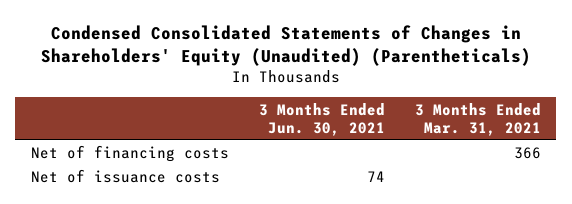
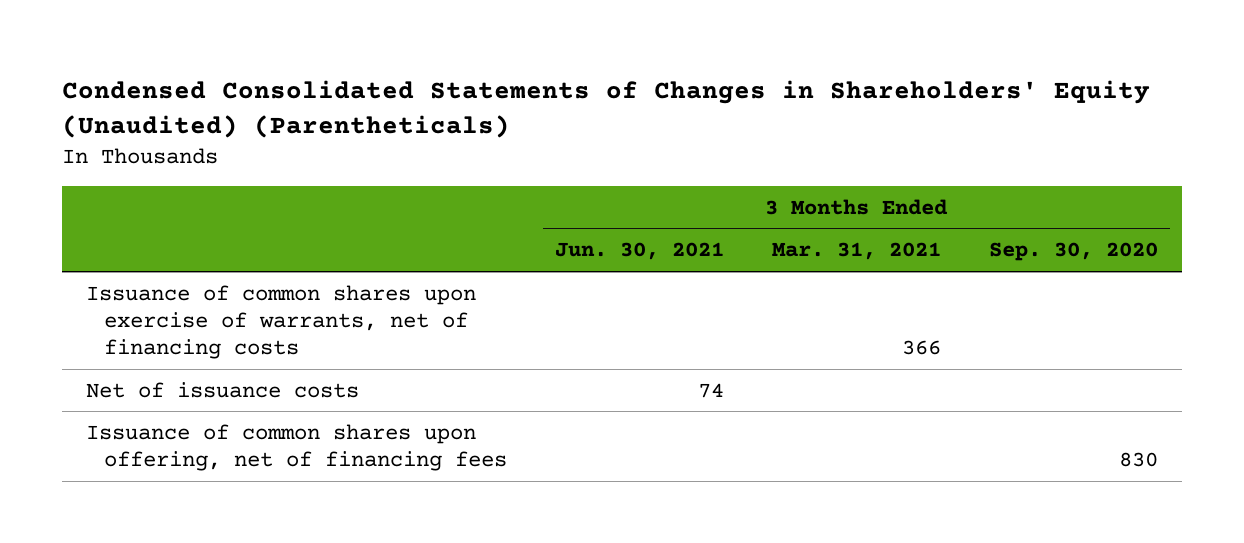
none -> [988,242,1158,262] Sep. 30, 2020
[30,145,229,163] Net of financing costs -> [86,284,477,360] Issuance of common shares upon exercise of warrants, net of financing costs
none -> [86,423,507,472] Issuance of common shares upon offering, net of financing fees

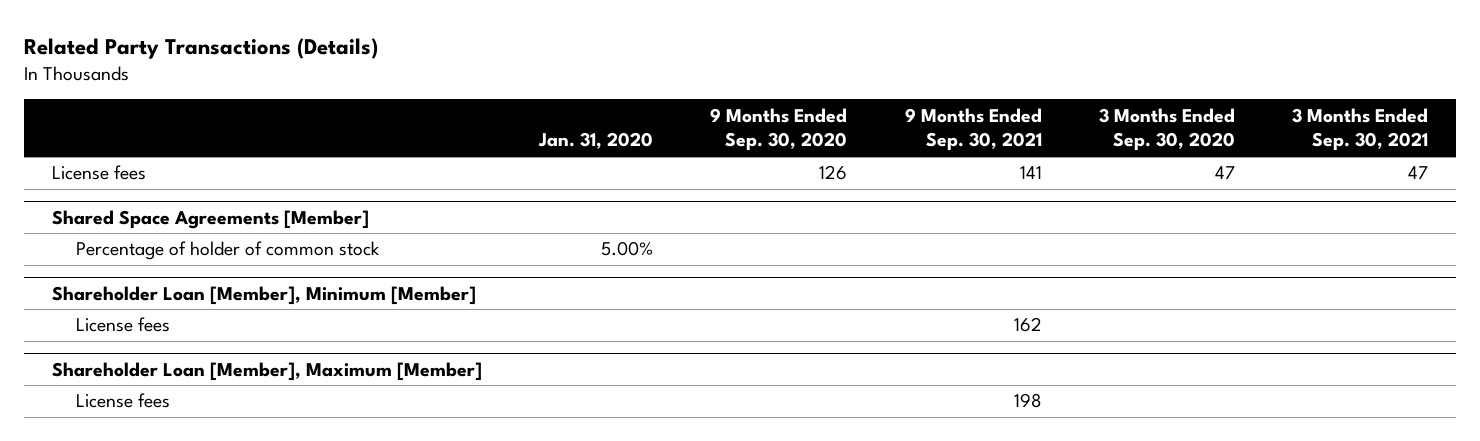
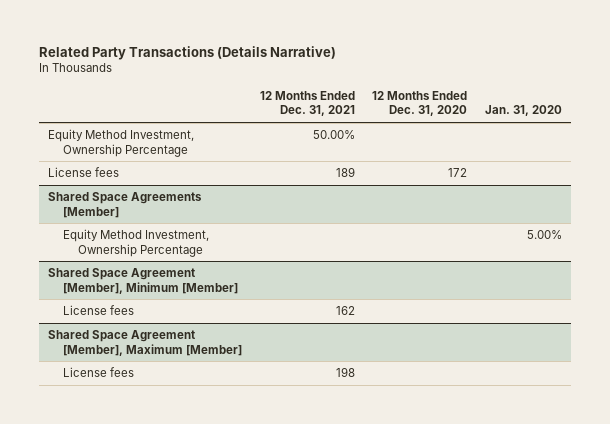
[23,37,378,59] Related Party Transactions (Details) -> [39,46,337,61] Related Party Transactions (Details Narrative)
[710,107,848,152] 9 Months Ended Sep. 30, 2020 -> none
[904,107,1042,152] 9 Months Ended Sep. 30, 2021 -> none
[1098,107,1235,152] 3 Months Ended Sep. 30, 2020 -> none
[1291,107,1428,152] 3 Months Ended Sep. 30, 2021 -> none
none -> [259,90,355,117] 12 Months Ended Dec. 31, 2021
none -> [372,90,468,117] 12 Months Ended Dec. 31, 2020
none -> [48,128,195,157] Equity Method Investment, Ownership Percentage
[52,285,477,305] Shareholder Loan [Member], Minimum [Member] -> none
[75,317,170,333] License fees -> none
[52,361,483,381] Shareholder Loan [Member], Maximum [Member] -> none
[75,393,170,409] License fees -> none
[75,241,380,261] Percentage of holder of common stock -> [63,228,210,257] Equity Method Investment, Ownership Percentage
none -> [48,267,239,294] Shared Space Agreement [Member], Minimum [Member]
none -> [63,304,135,315] License fees
none -> [48,329,243,356] Shared Space Agreement [Member], Maximum [Member]
none -> [63,366,135,377] License fees

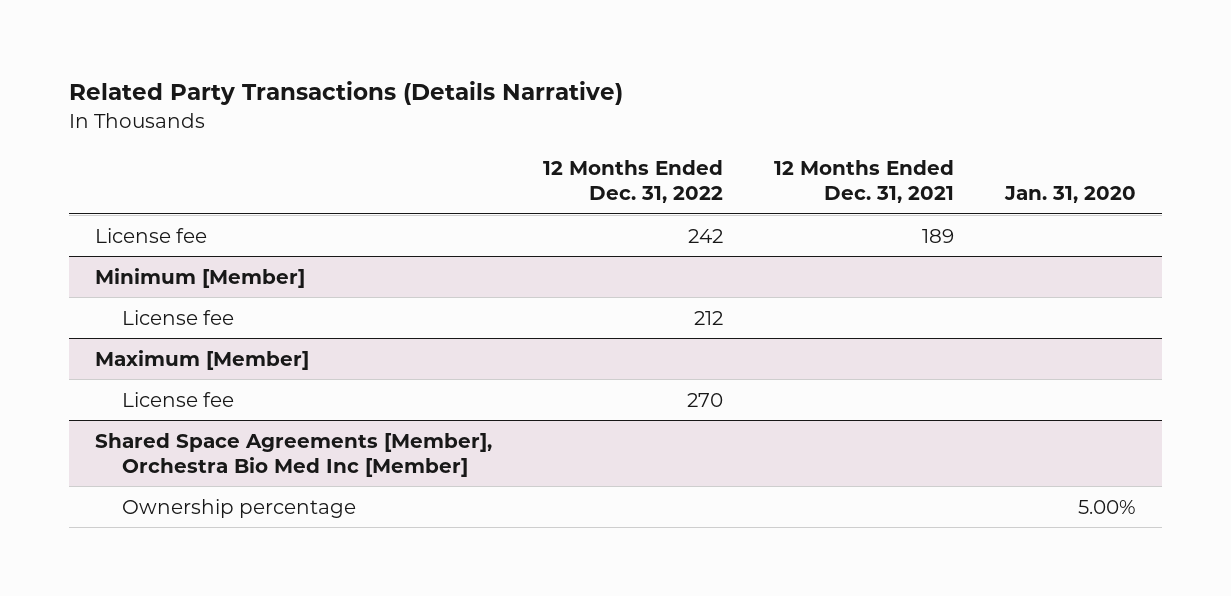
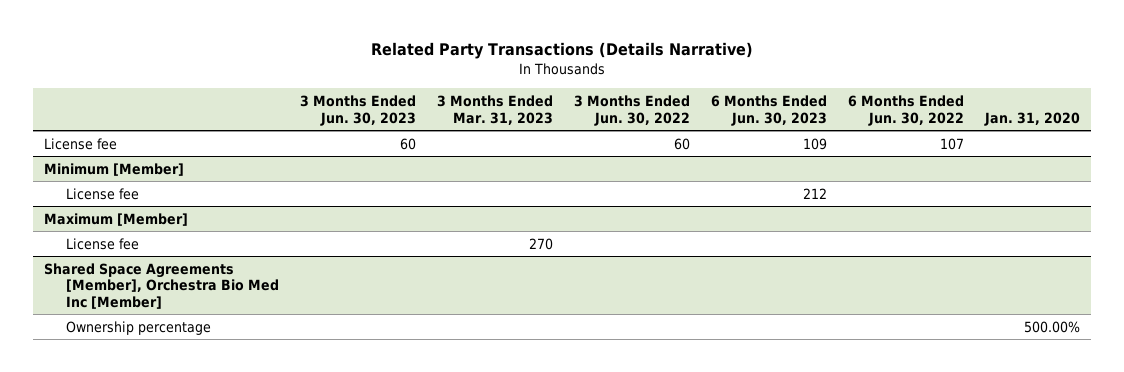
[542,160,723,204] 12 Months Ended Dec. 31, 2022 -> none
[774,160,955,204] 12 Months Ended Dec. 31, 2021 -> none
none -> [299,95,416,126] 3 Months Ended Jun. 30, 2023
none -> [437,95,554,125] 3 Months Ended Mar. 31, 2023
none -> [574,95,691,126] 3 Months Ended Jun. 30, 2022
none -> [711,95,828,126] 6 Months Ended Jun. 30, 2023
none -> [848,95,965,126] 6 Months Ended Jun. 30, 2022
[1078,499,1137,514] 5.00% -> [1024,320,1081,333] 500.00%

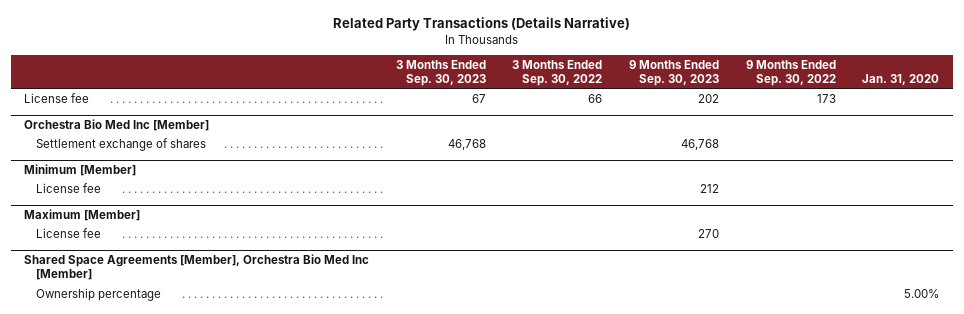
[299,95,416,126] 3 Months Ended Jun. 30, 2023 -> none
[437,95,554,125] 3 Months Ended Mar. 31, 2023 -> none
[574,95,691,126] 3 Months Ended Jun. 30, 2022 -> none
[711,95,828,126] 6 Months Ended Jun. 30, 2023 -> none
[848,95,965,126] 6 Months Ended Jun. 30, 2022 -> none
none -> [395,59,486,87] 3 Months Ended Sep. 30, 2023
none -> [512,59,603,87] 3 Months Ended Sep. 30, 2022
none -> [629,59,720,87] 9 Months Ended Sep. 30, 2023
none -> [745,59,836,87] 9 Months Ended Sep. 30, 2022
none -> [24,118,210,131] Orchestra Bio Med Inc [Member]
none -> [35,137,206,151] Settlement exchange of shares
[1024,320,1081,333] 500.00% -> [904,288,940,298] 5.00%

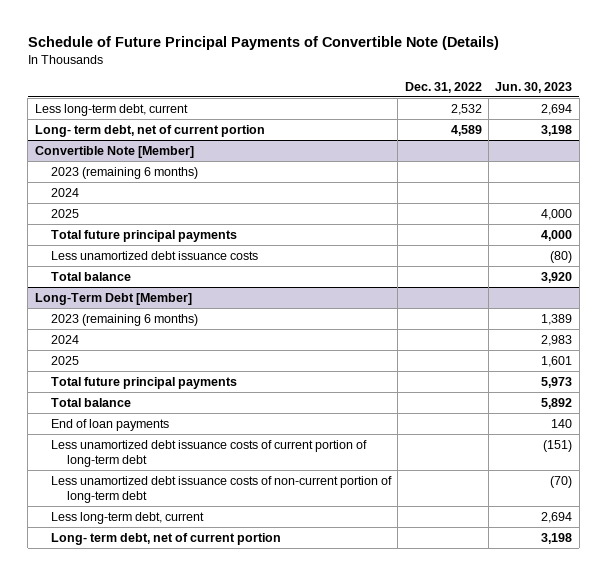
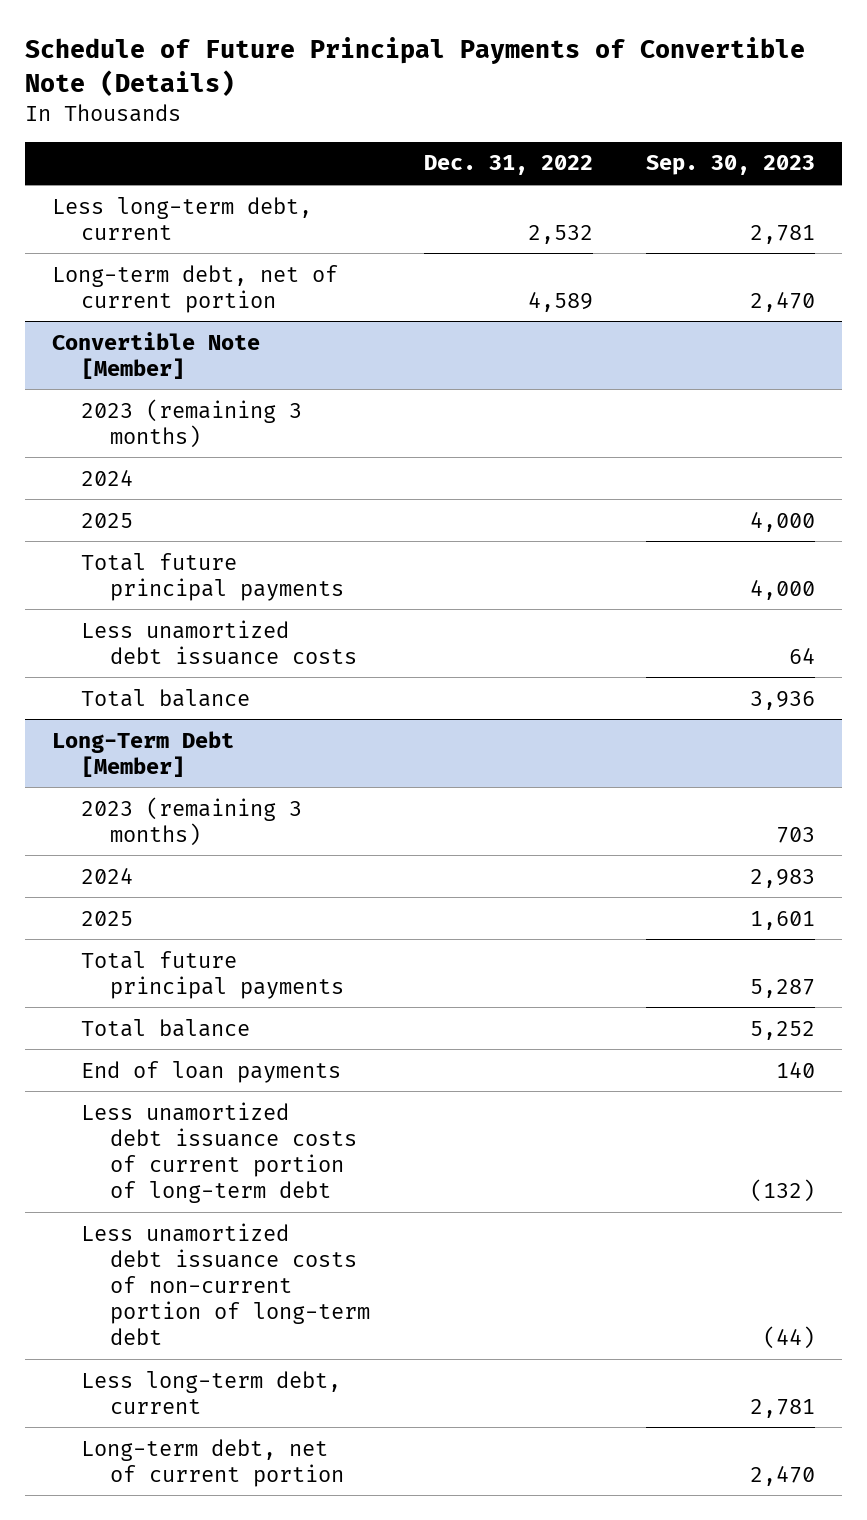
[495,81,573,93] Jun. 30, 2023 -> none
none -> [646,155,816,176] Sep. 30, 2023
[34,124,265,137] Long- term debt, net of current portion -> [51,264,338,313] Long-term debt, net of current portion
[50,166,198,179] 2023 (remaining 6 months) -> [81,398,303,448] 2023 (remaining 3 months)
[50,313,198,326] 2023 (remaining 6 months) -> [81,796,303,846] 2023 (remaining 3 months)
[50,532,281,545] Long- term debt, net of current portion -> [81,1438,345,1487] Long-term debt, net of current portion

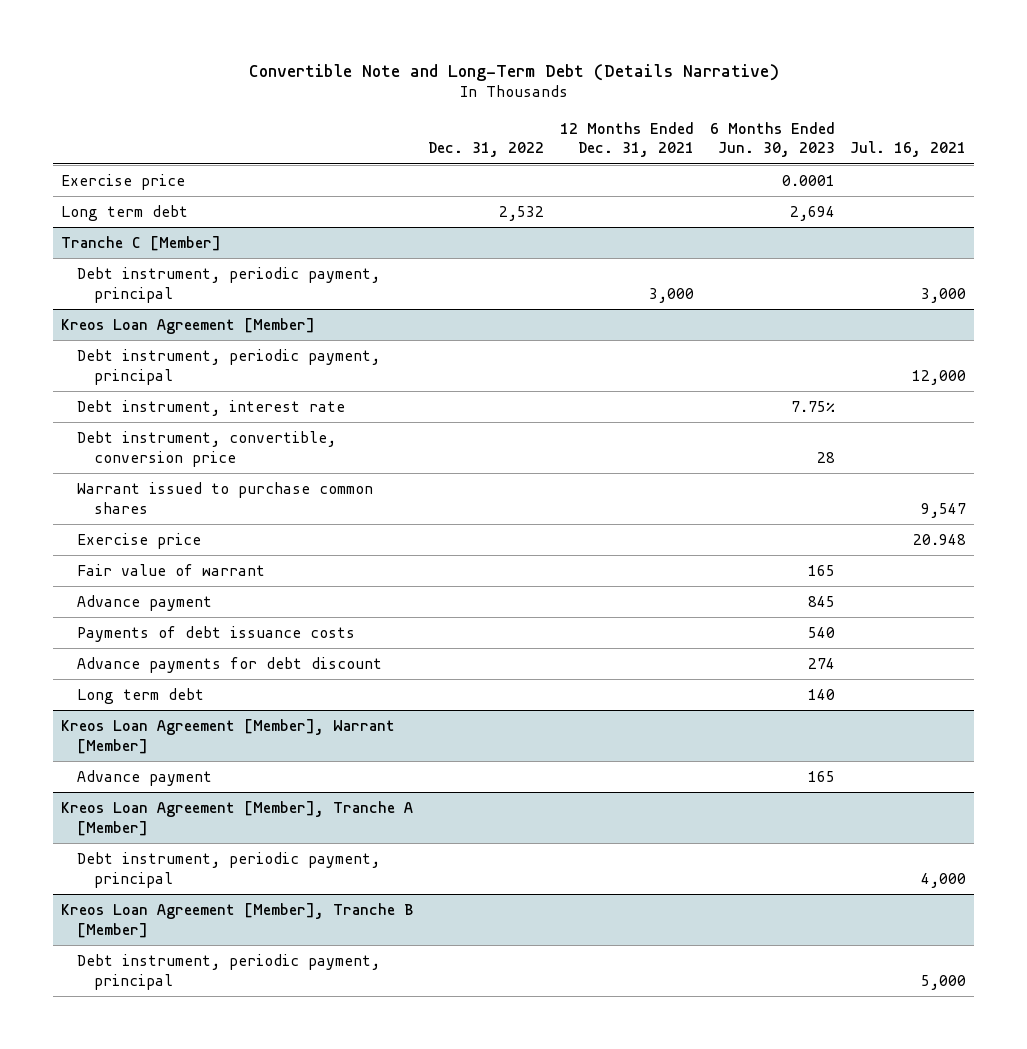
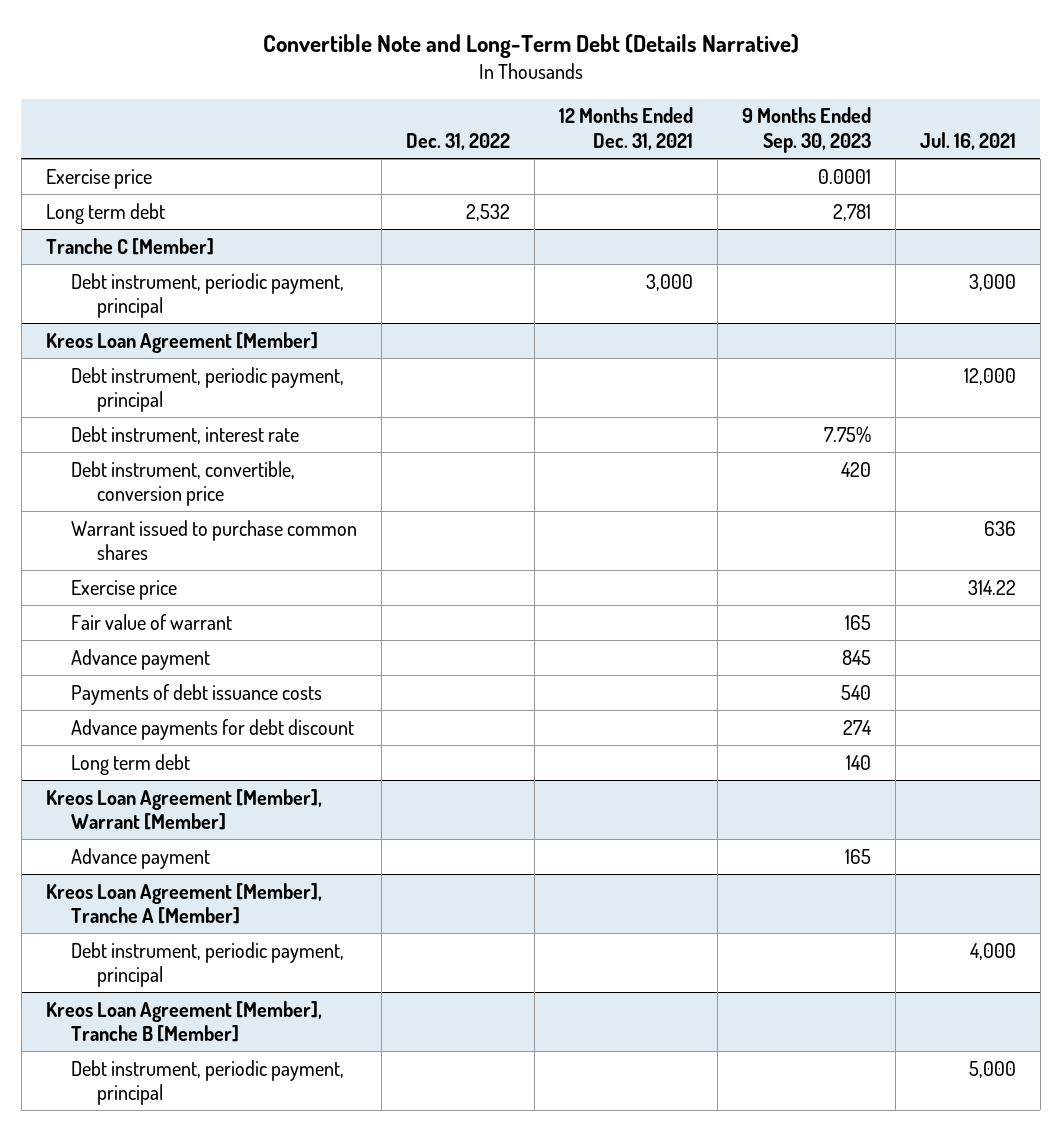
[709,121,835,158] 6 Months Ended Jun. 30, 2023 -> none
none -> [741,107,871,154] 9 Months Ended Sep. 30, 2023
[921,502,967,518] 9,547 -> [983,520,1016,536] 636
[913,533,967,545] 20.948 -> [967,579,1016,595] 314.22

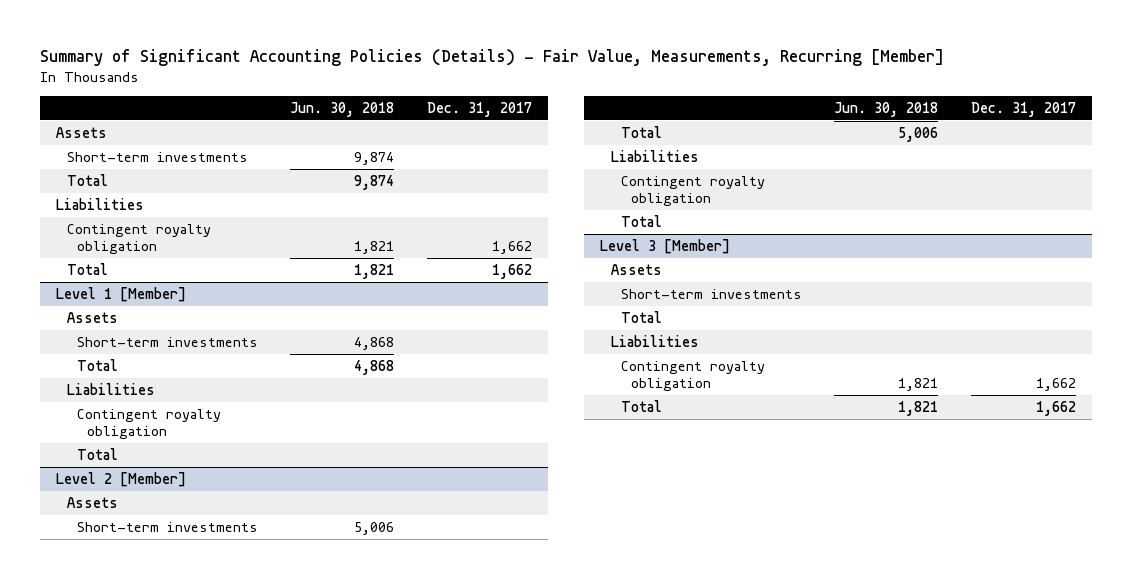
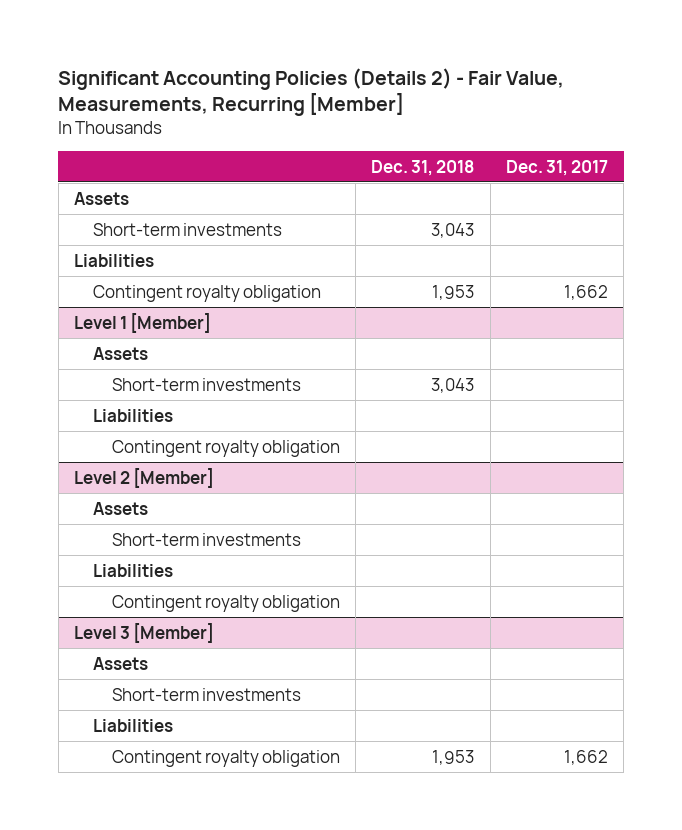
[40,49,945,67] Summary of Significant Accounting Policies (Details) - Fair Value, Measurements, Recurring [Member] -> [58,67,565,117] Significant Accounting Policies (Details 2) - Fair Value, Measurements, Recurring [Member]
[290,102,395,118] Jun. 30, 2018 -> none
none -> [371,159,475,176] Dec. 31, 2018
[66,173,108,186] Total -> none
[66,262,108,275] Total -> none
[76,358,118,371] Total -> none
[76,447,118,460] Total -> none
[620,125,662,138] Total -> none
[620,214,662,227] Total -> none
[620,310,662,323] Total -> none
[620,399,662,412] Total -> none

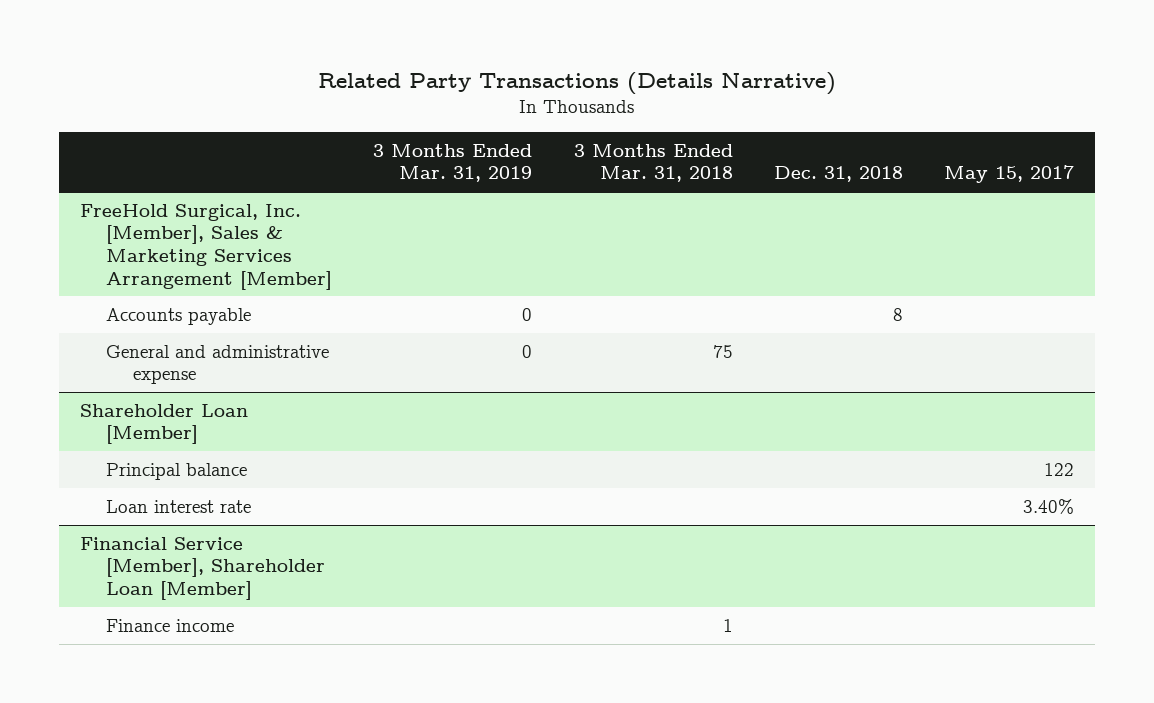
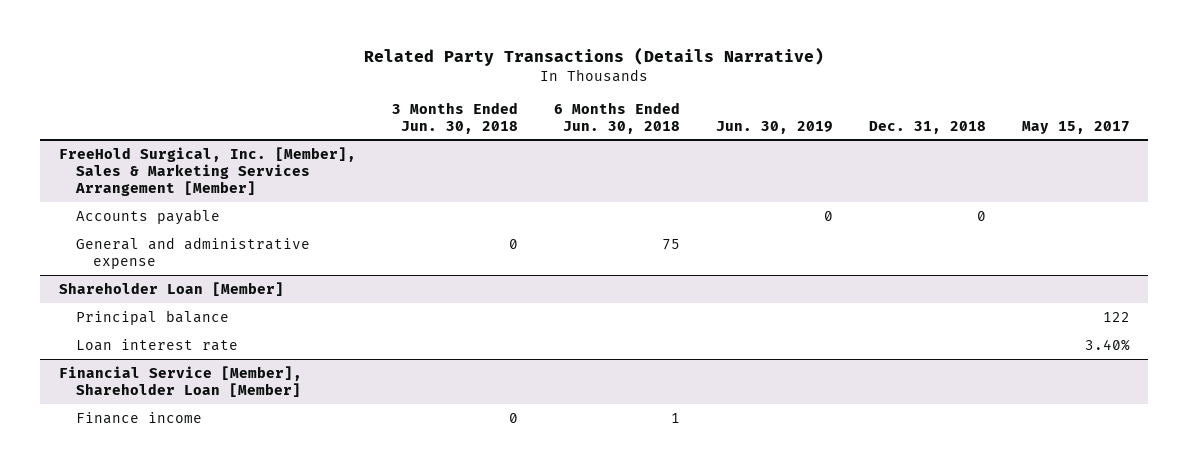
[373,143,533,183] 3 Months Ended Mar. 31, 2019 -> none
[573,143,733,183] 3 Months Ended Mar. 31, 2018 -> none
none -> [391,101,518,134] 3 Months Ended Jun. 30, 2018
none -> [553,101,680,134] 6 Months Ended Jun. 30, 2018
none -> [715,120,833,134] Jun. 30, 2019
[893,307,904,321] 8 -> [977,210,987,221] 0

